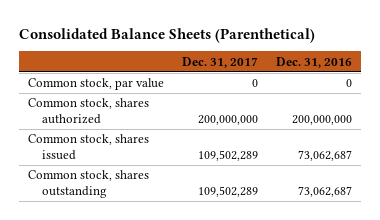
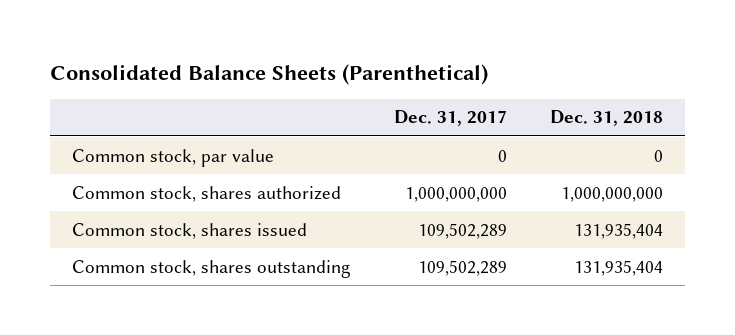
[276,56,353,68] Dec. 31, 2016 -> none
none -> [550,110,664,127] Dec. 31, 2018
[197,115,258,126] 200,000,000 -> [404,186,507,202] 1,000,000,000

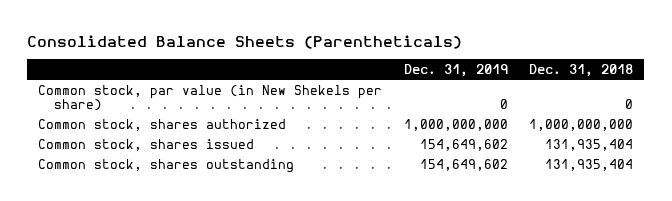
[50,63,489,85] Consolidated Balance Sheets (Parenthetical) -> [27,34,463,49] Consolidated Balance Sheets (Parentheticals)
[393,110,507,127] Dec. 31, 2017 -> none
none -> [403,63,508,77] Dec. 31, 2019
[71,148,274,167] Common stock, par value -> [38,84,383,112] Common stock, par value (in New Shekels per share)

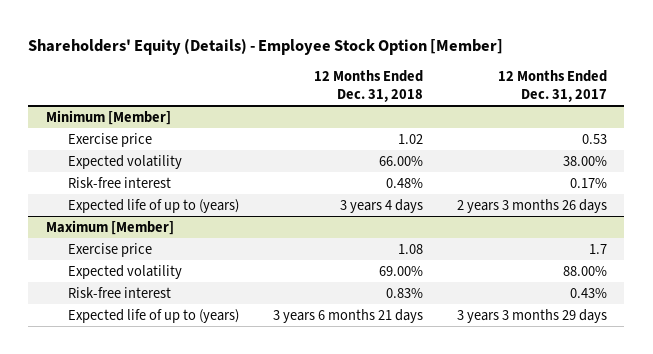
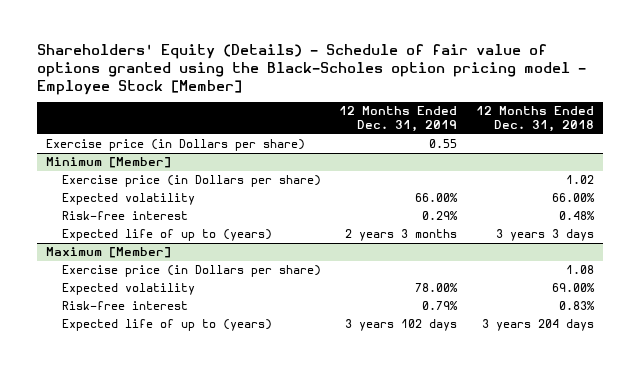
[28,37,504,55] Shareholders' Equity (Details) - Employee Stock Option [Member] -> [36,43,586,95] Shareholders' Equity (Details) - Schedule of fair value of options granted using the Black-Scholes option pricing model - Employee Stock [Member]
[498,69,608,102] 12 Months Ended Dec. 31, 2017 -> none
none -> [339,106,458,133] 12 Months Ended Dec. 31, 2019
none -> [45,139,305,152] Exercise price (in Dollars per share)
[68,132,153,147] Exercise price -> [61,175,321,188] Exercise price (in Dollars per share)
[340,198,424,213] 3 years 4 days -> [495,229,594,242] 3 years 3 days
[68,242,153,257] Exercise price -> [61,265,321,278] Exercise price (in Dollars per share)
[273,308,424,323] 3 years 6 months 21 days -> [481,319,594,332] 3 years 204 days

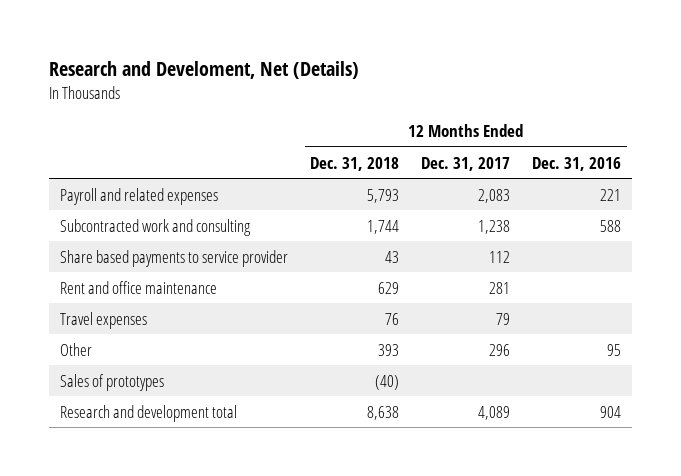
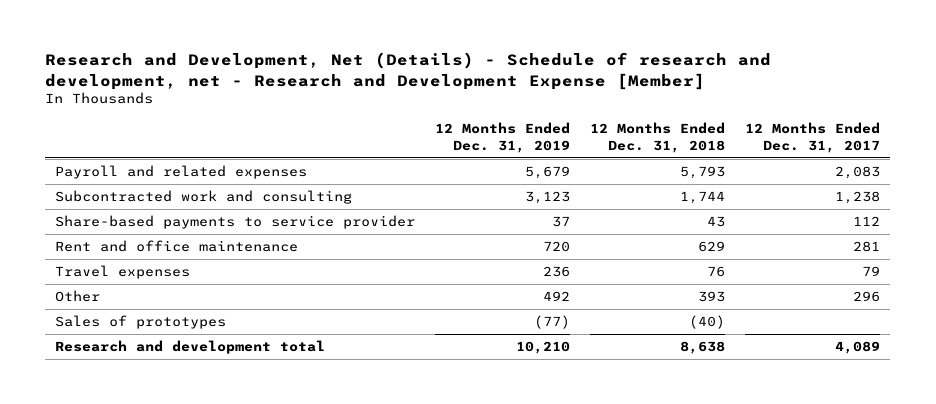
[49,60,360,79] Research and Develoment, Net (Details) -> [45,52,772,90] Research and Development, Net (Details) - Schedule of research and development, net - Research and Development Expense [Member]
[532,156,622,171] Dec. 31, 2016 -> none
none -> [435,122,571,154] 12 Months Ended Dec. 31, 2019
[60,249,289,267] Share based payments to service provider -> [55,214,416,229] Share-based payments to service provider

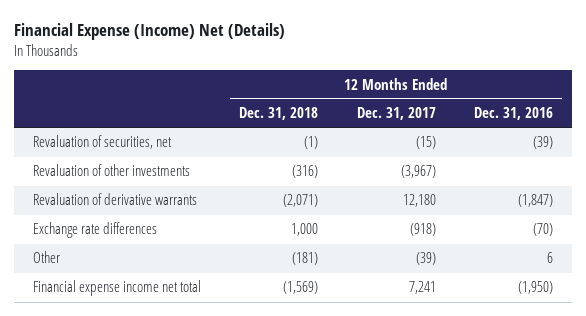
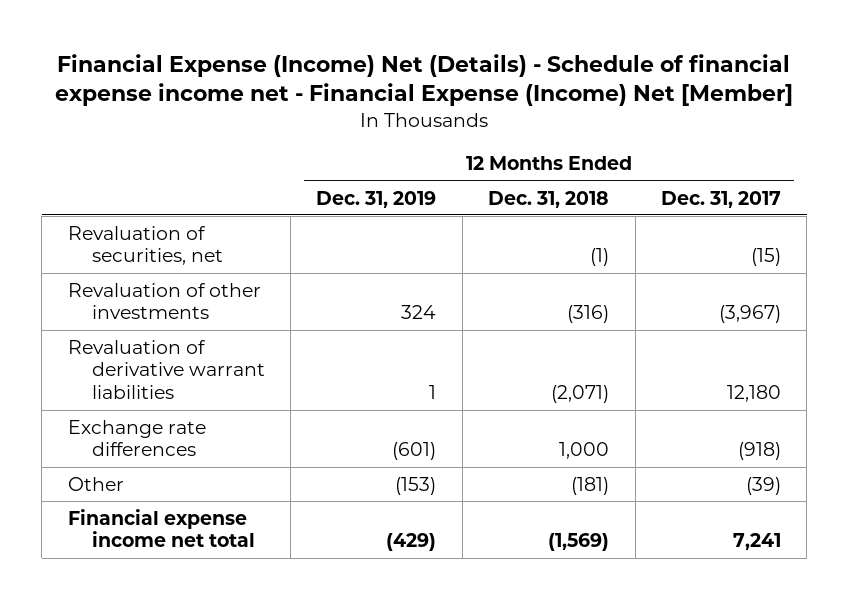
[13,23,285,41] Financial Expense (Income) Net (Details) -> [55,53,794,107] Financial Expense (Income) Net (Details) - Schedule of financial expense income net - Financial Expense (Income) Net [Member]
[473,107,553,121] Dec. 31, 2016 -> none
none -> [316,190,437,208] Dec. 31, 2019
[32,193,197,206] Revaluation of derivative warrants -> [67,339,265,400] Revaluation of derivative warrant liabilities

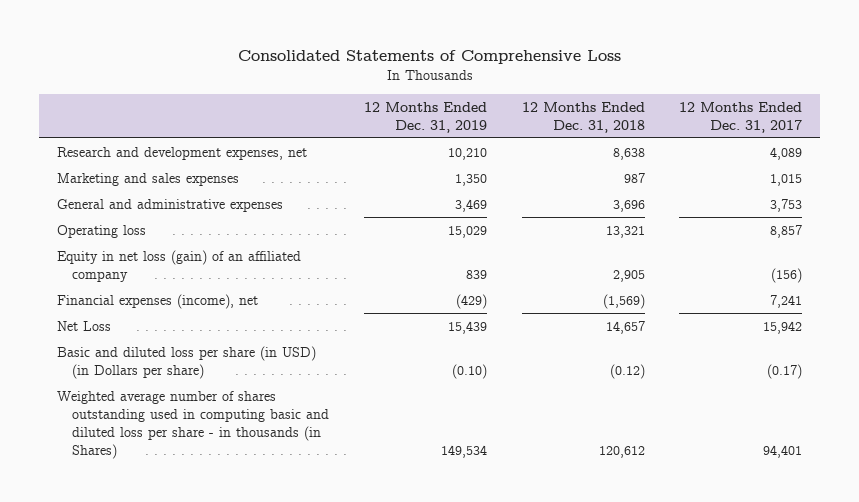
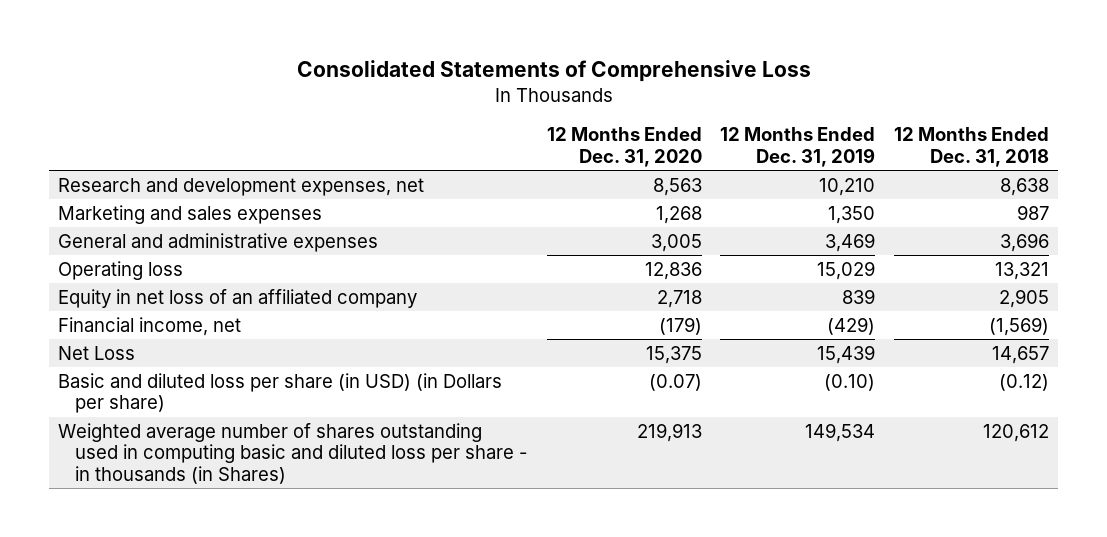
[679,101,803,133] 12 Months Ended Dec. 31, 2017 -> none
none -> [546,127,702,167] 12 Months Ended Dec. 31, 2020
[56,249,301,282] Equity in net loss (gain) of an affiliated company -> [58,288,418,308] Equity in net loss of an affiliated company
[56,293,258,309] Financial expenses (income), net -> [58,316,242,336] Financial income, net

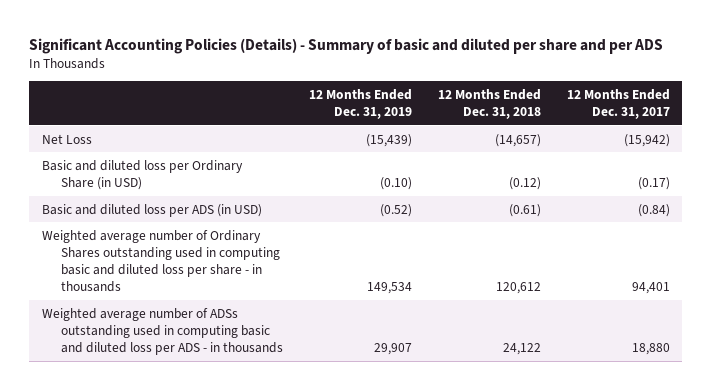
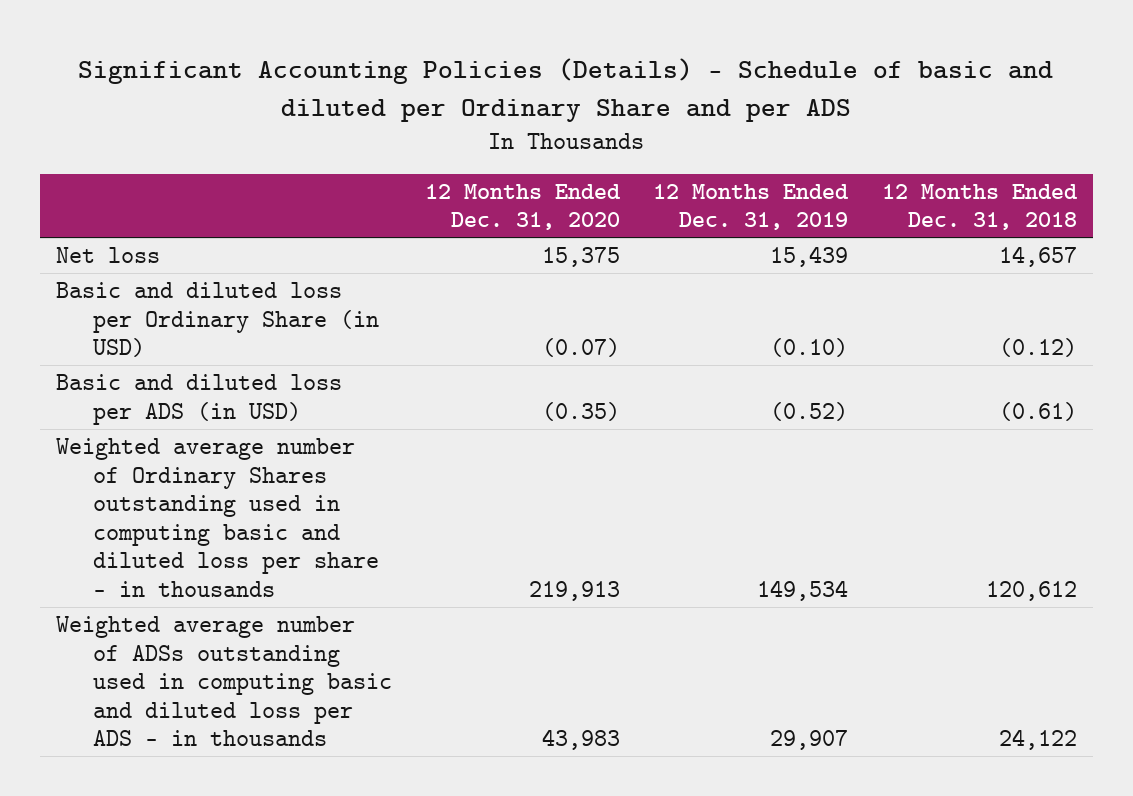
[28,37,663,54] Significant Accounting Policies (Details) - Summary of basic and diluted per share and per ADS -> [78,57,1054,122] Significant Accounting Policies (Details) - Schedule of basic and diluted per Ordinary Share and per ADS
[566,88,670,120] 12 Months Ended Dec. 31, 2017 -> none
none -> [424,183,621,231] 12 Months Ended Dec. 31, 2020
[41,133,92,144] Net Loss -> [56,246,161,263] Net loss
[365,133,412,147] (15,439) -> [770,245,849,267] 15,439
[494,133,541,147] (14,657) -> [998,245,1077,267] 14,657

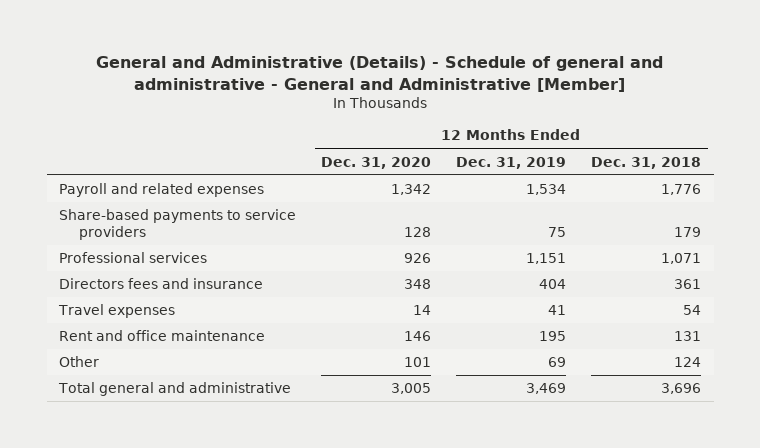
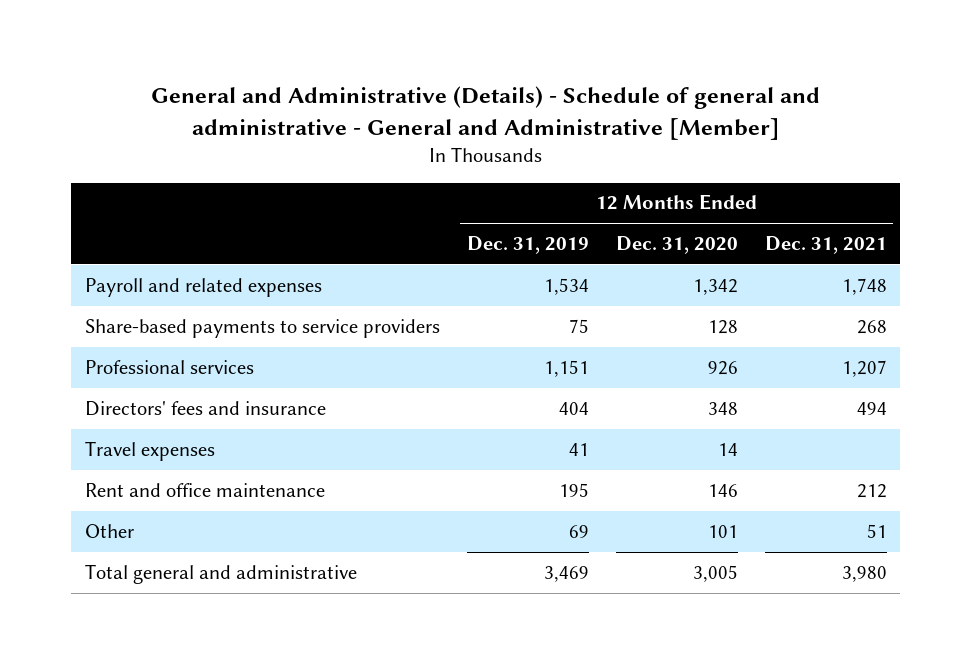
[591,156,702,169] Dec. 31, 2018 -> none
none -> [764,235,887,254] Dec. 31, 2021
[59,278,264,290] Directors fees and insurance -> [84,400,326,416] Directors' fees and insurance

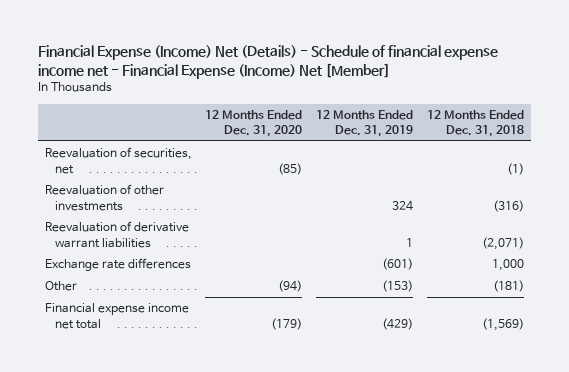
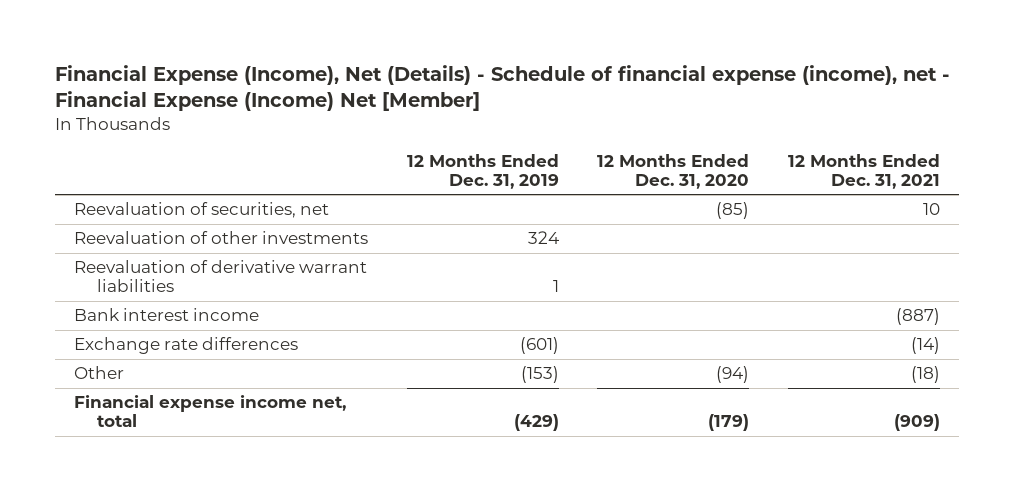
[37,45,498,80] Financial Expense (Income) Net (Details) - Schedule of financial expense income net - Financial Expense (Income) Net [Member] -> [55,65,951,112] Financial Expense (Income), Net (Details) - Schedule of financial expense (income), net - Financial Expense (Income) Net [Member]
[427,109,525,138] 12 Months Ended Dec. 31, 2018 -> none
none -> [787,153,940,190] 12 Months Ended Dec. 31, 2021
none -> [74,308,260,322] Bank interest income
[44,303,189,329] Financial expense income net total -> [74,395,347,428] Financial expense income net, total

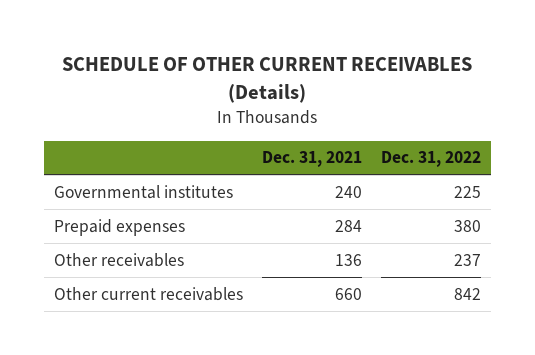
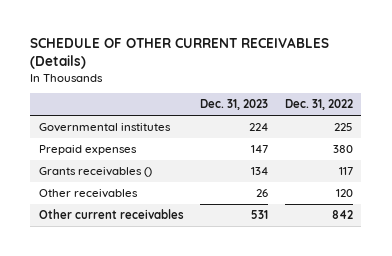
[261,151,362,168] Dec. 31, 2021 -> none
none -> [200,99,269,111] Dec. 31, 2023
none -> [38,166,152,177] Grants receivables ()
[454,253,482,266] 237 -> [336,188,354,197] 120

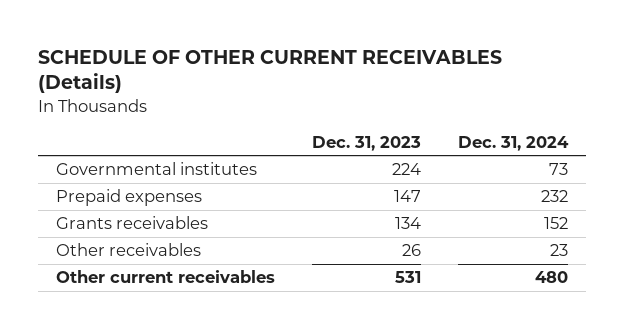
[285,99,354,111] Dec. 31, 2022 -> none
none -> [457,135,569,151] Dec. 31, 2024
[38,166,152,177] Grants receivables () -> [56,216,209,230] Grants receivables

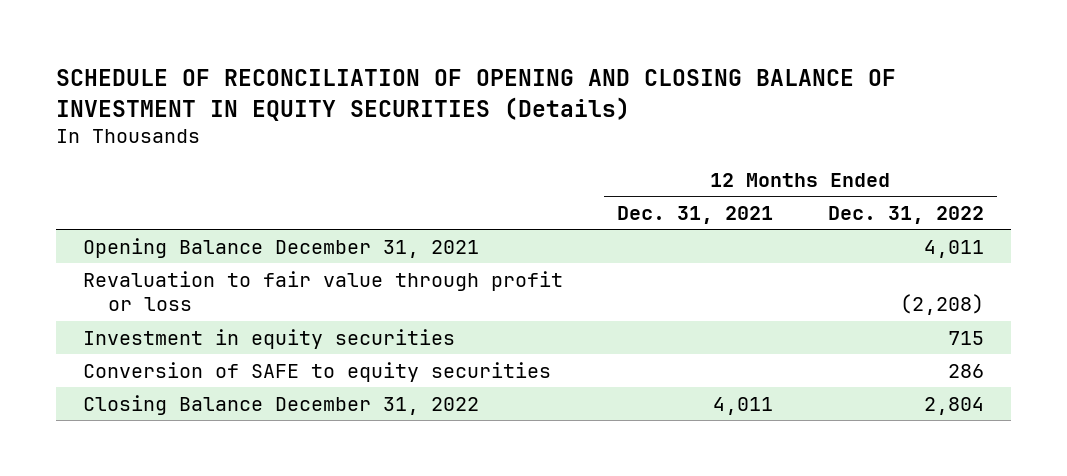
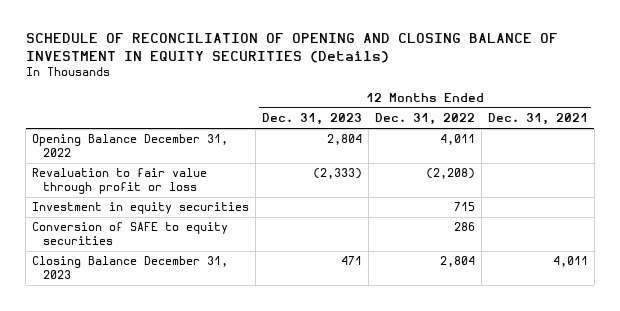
none -> [262,113,363,126] Dec. 31, 2023
[82,237,479,258] Opening Balance December 31, 2021 -> [32,134,229,158] Opening Balance December 31, 2022
[82,394,479,415] Closing Balance December 31, 2022 -> [32,256,229,280] Closing Balance December 31, 2023

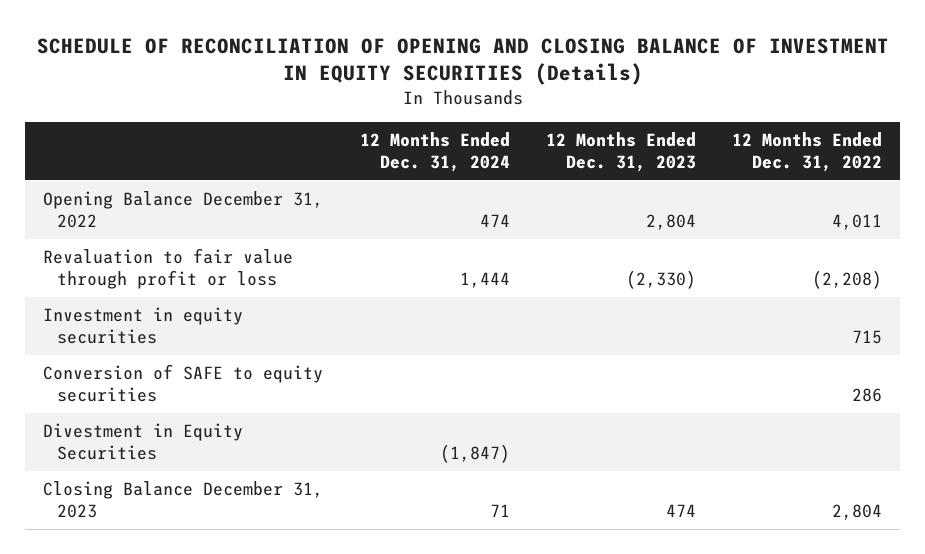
[487,113,588,126] Dec. 31, 2021 -> none
none -> [359,131,510,172] 12 Months Ended Dec. 31, 2024
[313,168,363,180] (2,333) -> [625,270,696,290] (2,330)
none -> [43,423,244,461] Divestment in Equity Securities
[341,256,363,266] 471 -> [665,504,696,518] 474

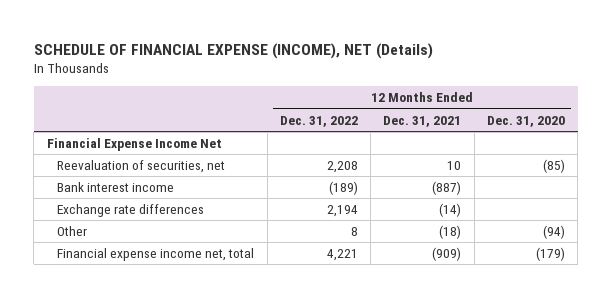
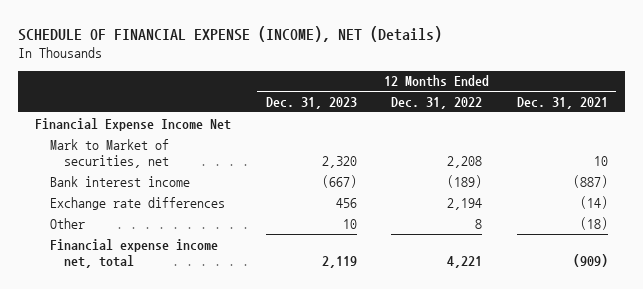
[486,115,565,127] Dec. 31, 2020 -> none
none -> [265,96,357,109] Dec. 31, 2023
[57,159,226,173] Reevaluation of securities, net -> [49,138,170,169] Mark to Market of securities, net

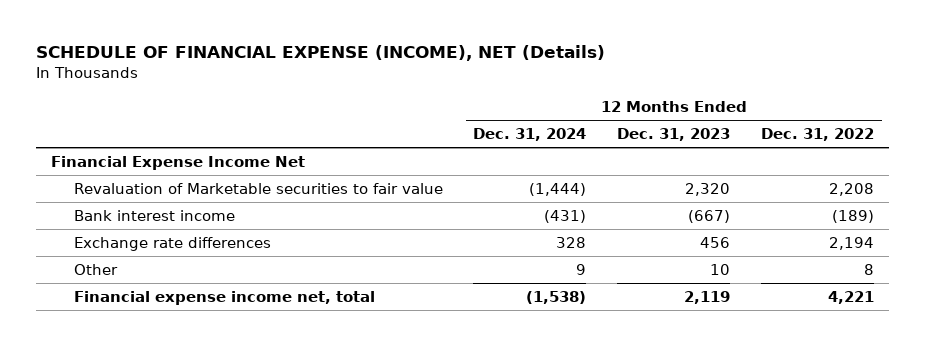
[516,96,608,109] Dec. 31, 2021 -> none
none -> [473,128,587,142] Dec. 31, 2024
[49,138,170,169] Mark to Market of securities, net -> [73,182,443,194] Revaluation of Marketable securities to fair value

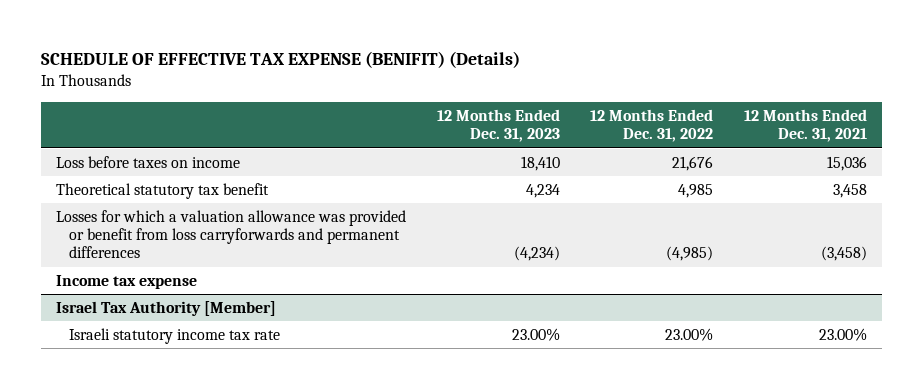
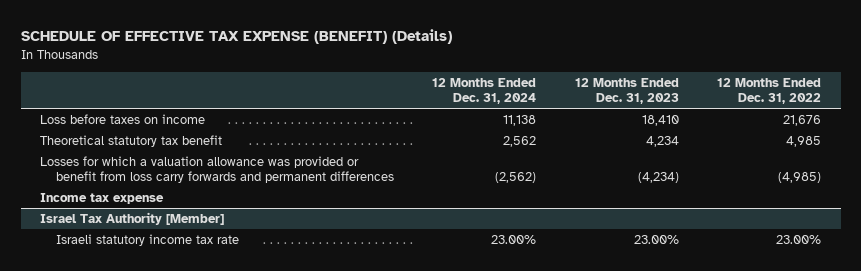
[40,50,520,68] SCHEDULE OF EFFECTIVE TAX EXPENSE (BENIFIT) (Details) -> [20,29,452,45] SCHEDULE OF EFFECTIVE TAX EXPENSE (BENEFIT) (Details)
[743,109,867,143] 12 Months Ended Dec. 31, 2021 -> none
none -> [432,78,537,105] 12 Months Ended Dec. 31, 2024
[55,210,406,259] Losses for which a valuation allowance was provided or benefit from loss carryforwards and permanent differences -> [39,155,394,184] Losses for which a valuation allowance was provided or benefit from loss carry forwards and permanent differences

